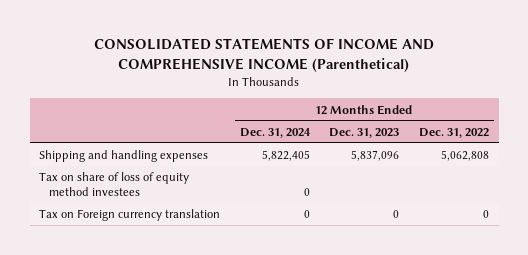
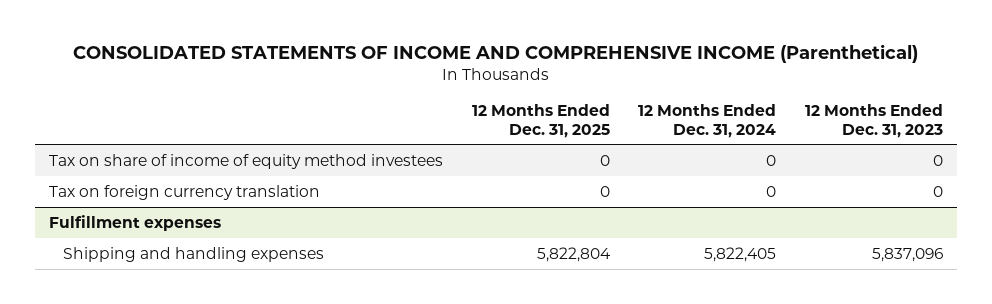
[418,127,489,138] Dec. 31, 2022 -> none
none -> [471,104,610,138] 12 Months Ended Dec. 31, 2025
none -> [49,153,444,169] Tax on share of income of equity method investees
none -> [49,184,321,200] Tax on foreign currency translation
none -> [49,214,222,231] Fulfillment expenses
[39,172,190,197] Tax on share of loss of equity method investees -> none
[39,209,221,222] Tax on Foreign currency translation -> none

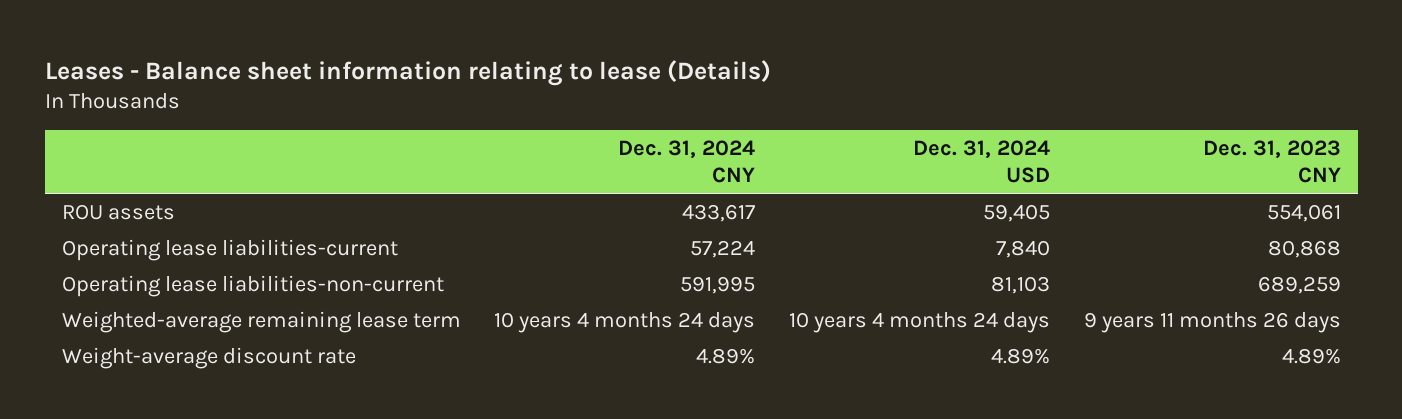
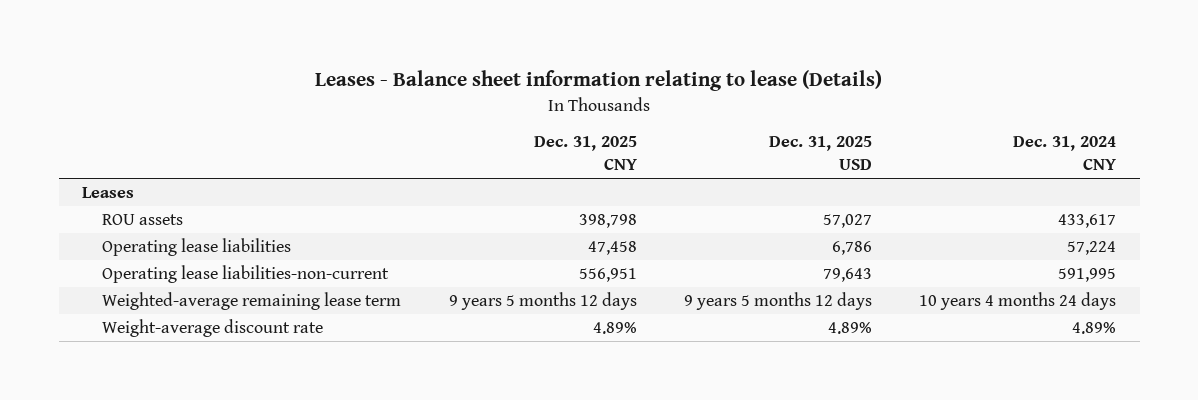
[913,139,1051,184] Dec. 31, 2024 USD -> none
[1202,139,1341,184] Dec. 31, 2023 CNY -> none
none -> [533,136,637,171] Dec. 31, 2025 CNY
none -> [768,136,872,171] Dec. 31, 2025 USD
none -> [82,187,135,199] Leases
[61,238,398,261] Operating lease liabilities-current -> [102,238,292,257] Operating lease liabilities

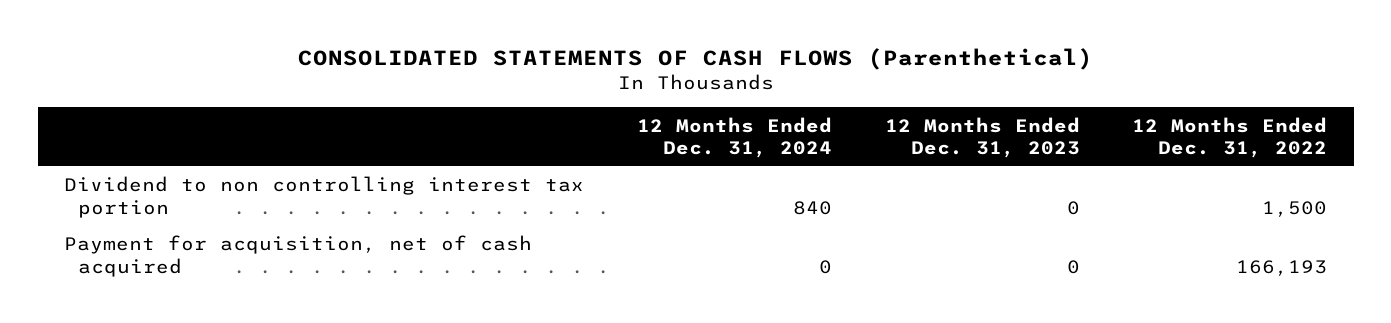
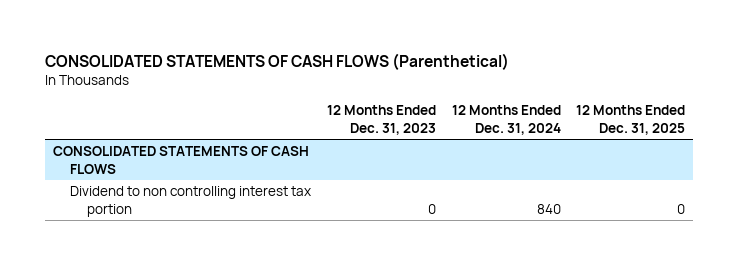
[1132,116,1328,159] 12 Months Ended Dec. 31, 2022 -> none
none -> [576,105,686,135] 12 Months Ended Dec. 31, 2025
none -> [53,146,310,174] CONSOLIDATED STATEMENTS OF CASH FLOWS
[64,235,533,277] Payment for acquisition, net of cash acquired -> none

